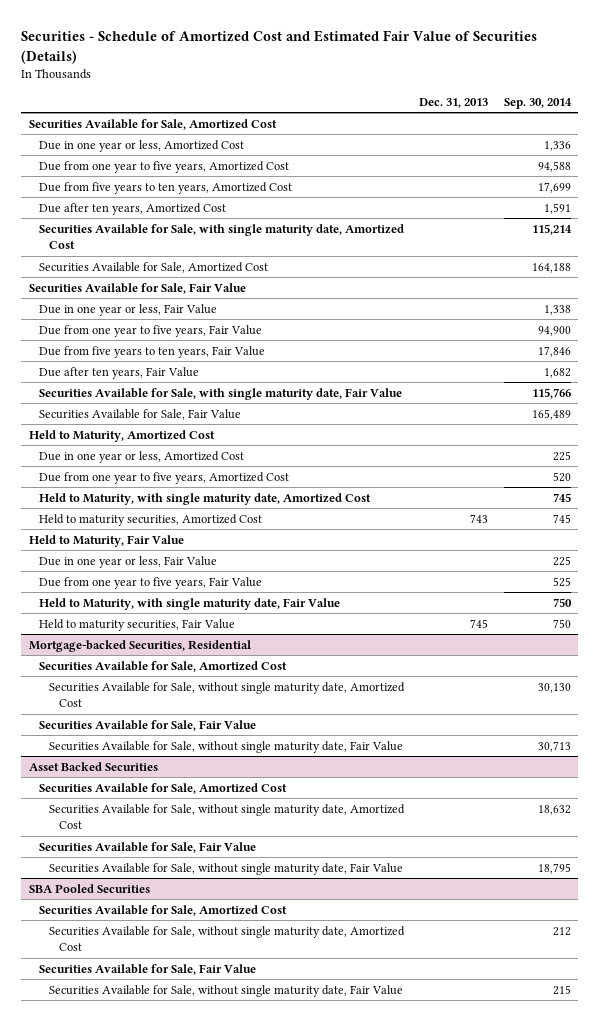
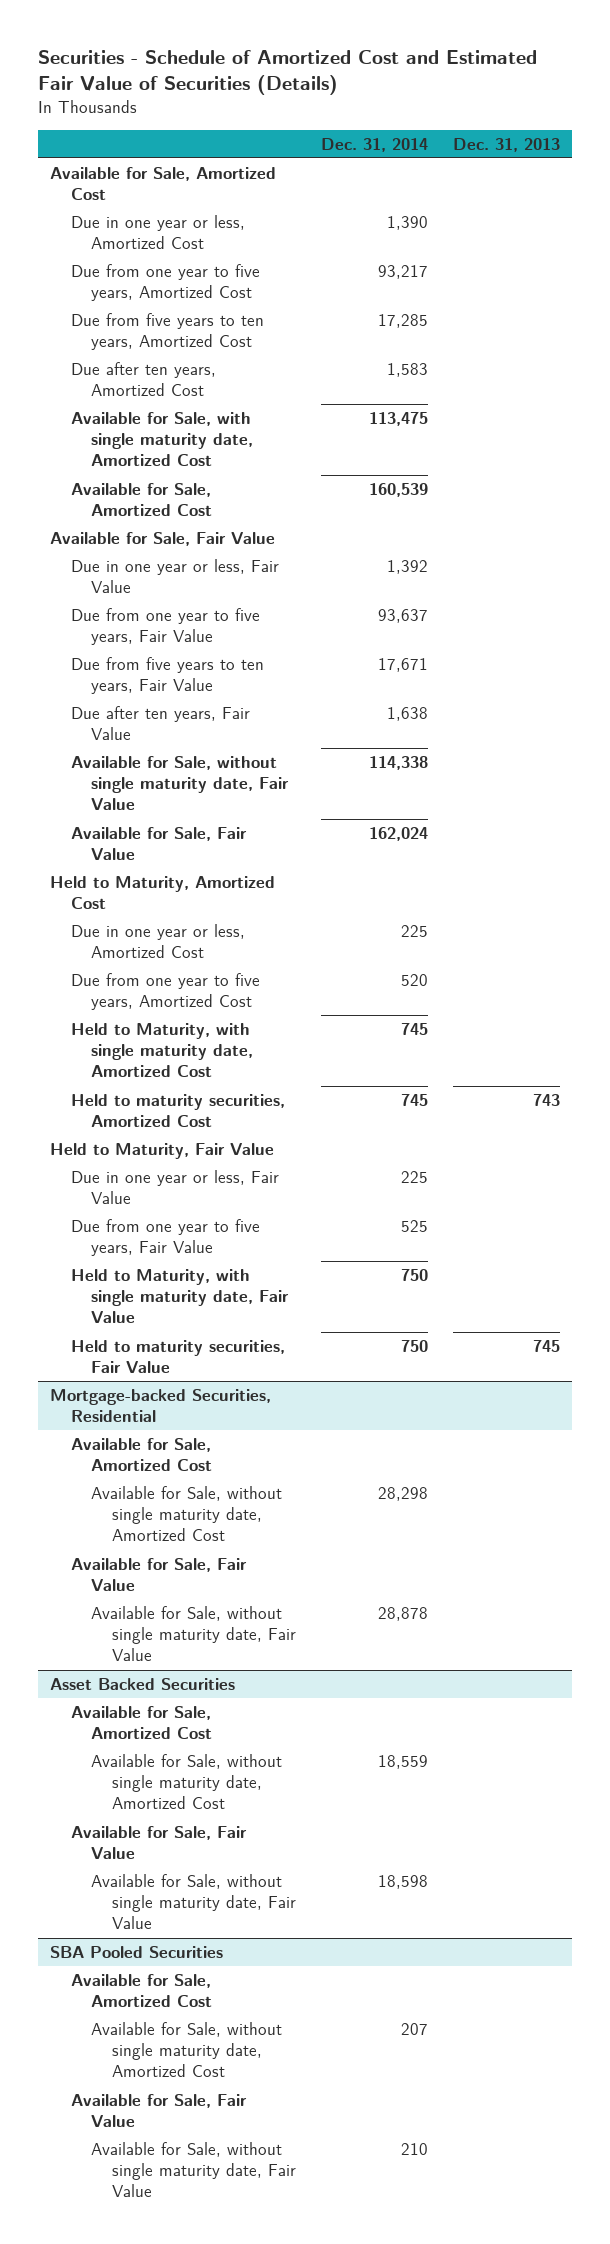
[503,97,572,109] Sep. 30, 2014 -> none
none -> [320,137,428,152] Dec. 31, 2014
[29,118,278,130] Securities Available for Sale, Amortized Cost -> [50,166,277,201] Available for Sale, Amortized Cost
[39,223,405,249] Securities Available for Sale, with single maturity date, Amortized Cost -> [70,411,254,467] Available for Sale, with single maturity date, Amortized Cost
[39,261,269,273] Securities Available for Sale, Amortized Cost -> [70,482,213,517] Available for Sale, Amortized Cost
[29,282,247,294] Securities Available for Sale, Fair Value -> [50,531,276,546] Available for Sale, Fair Value
[39,387,403,400] Securities Available for Sale, with single maturity date, Fair Value -> [70,755,290,811] Available for Sale, without single maturity date, Fair Value
[39,408,242,420] Securities Available for Sale, Fair Value -> [70,826,247,861] Available for Sale, Fair Value
[39,660,288,672] Securities Available for Sale, Amortized Cost -> [70,1437,213,1472] Available for Sale, Amortized Cost
[49,681,406,707] Securities Available for Sale, without single maturity date, Amortized Cost -> [91,1485,283,1542] Available for Sale, without single maturity date, Amortized Cost
[39,719,257,731] Securities Available for Sale, Fair Value -> [70,1557,247,1592] Available for Sale, Fair Value
[49,740,404,753] Securities Available for Sale, without single maturity date, Fair Value -> [91,1605,297,1662] Available for Sale, without single maturity date, Fair Value
[39,782,288,794] Securities Available for Sale, Amortized Cost -> [70,1705,213,1740] Available for Sale, Amortized Cost
[49,803,406,829] Securities Available for Sale, without single maturity date, Amortized Cost -> [91,1753,283,1810] Available for Sale, without single maturity date, Amortized Cost
[39,841,257,853] Securities Available for Sale, Fair Value -> [70,1825,247,1860] Available for Sale, Fair Value
[49,862,404,875] Securities Available for Sale, without single maturity date, Fair Value -> [91,1873,297,1930] Available for Sale, without single maturity date, Fair Value
[39,904,288,916] Securities Available for Sale, Amortized Cost -> [70,1973,213,2008] Available for Sale, Amortized Cost
[49,925,406,951] Securities Available for Sale, without single maturity date, Amortized Cost -> [91,2021,283,2078] Available for Sale, without single maturity date, Amortized Cost
[39,963,257,975] Securities Available for Sale, Fair Value -> [70,2093,247,2128] Available for Sale, Fair Value
[49,984,404,997] Securities Available for Sale, without single maturity date, Fair Value -> [91,2141,297,2198] Available for Sale, without single maturity date, Fair Value

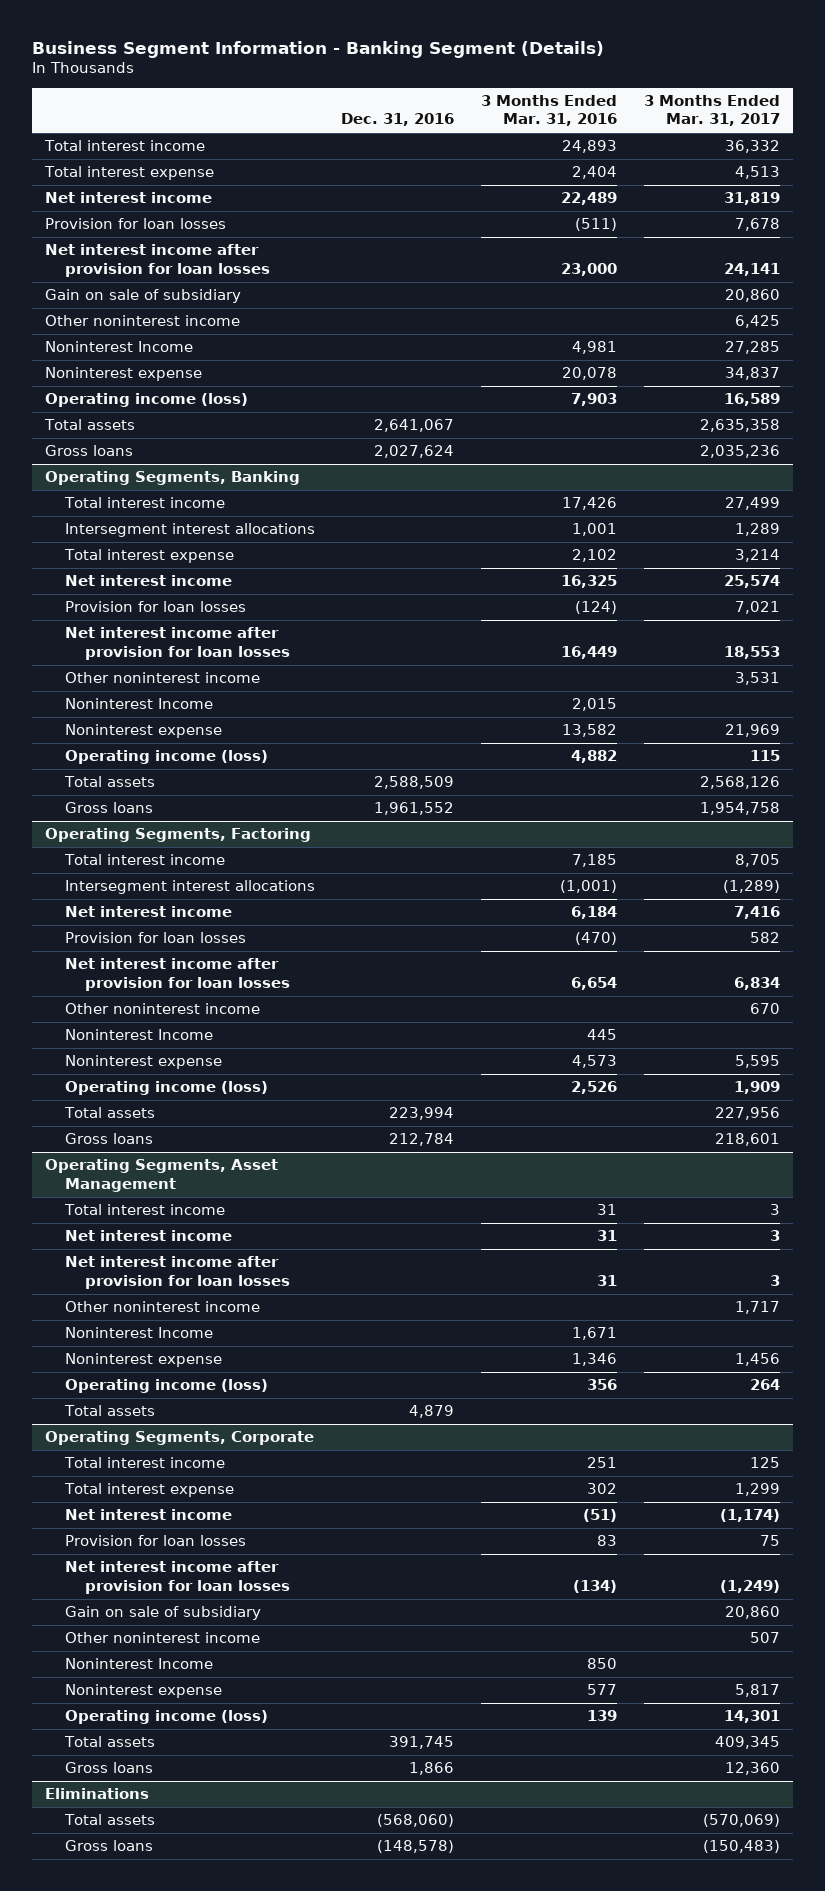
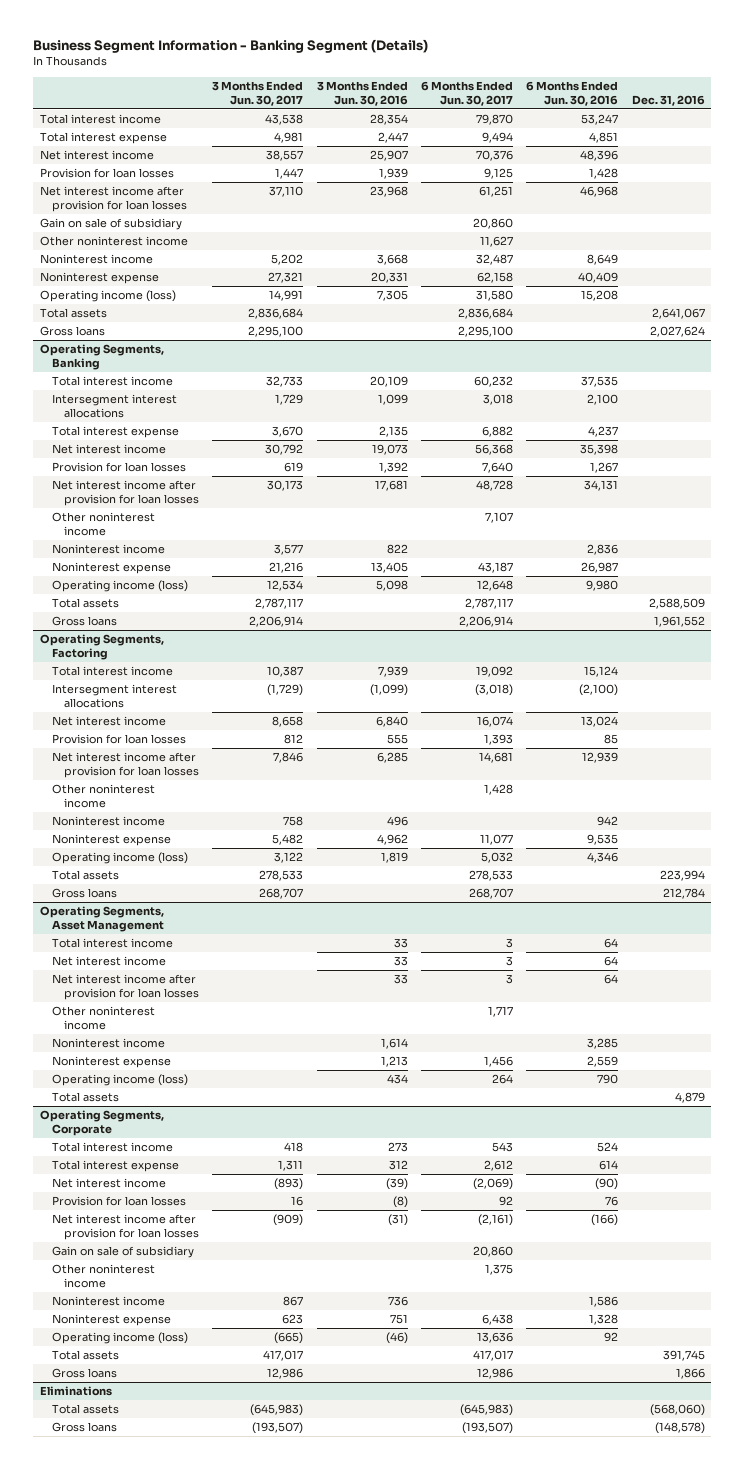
[481,94,618,127] 3 Months Ended Mar. 31, 2016 -> none
[643,94,780,127] 3 Months Ended Mar. 31, 2017 -> none
none -> [212,80,304,106] 3 Months Ended Jun. 30, 2017
none -> [316,80,408,106] 3 Months Ended Jun. 30, 2016
none -> [420,80,513,106] 6 Months Ended Jun. 30, 2017
none -> [526,80,619,106] 6 Months Ended Jun. 30, 2016
[44,341,193,353] Noninterest Income -> [39,254,153,265] Noninterest income
[64,698,213,710] Noninterest Income -> [51,544,165,555] Noninterest income
[64,1029,213,1041] Noninterest Income -> [51,816,165,827] Noninterest income
[64,1327,213,1339] Noninterest Income -> [51,1038,165,1049] Noninterest income
[64,1658,213,1670] Noninterest Income -> [51,1296,165,1307] Noninterest income

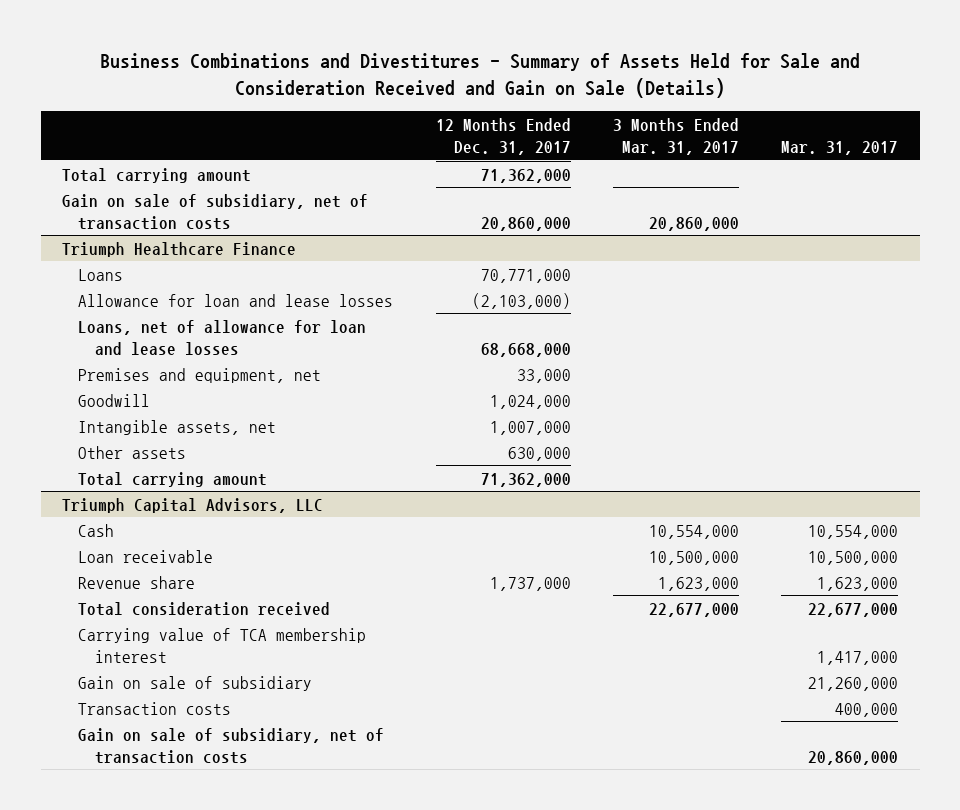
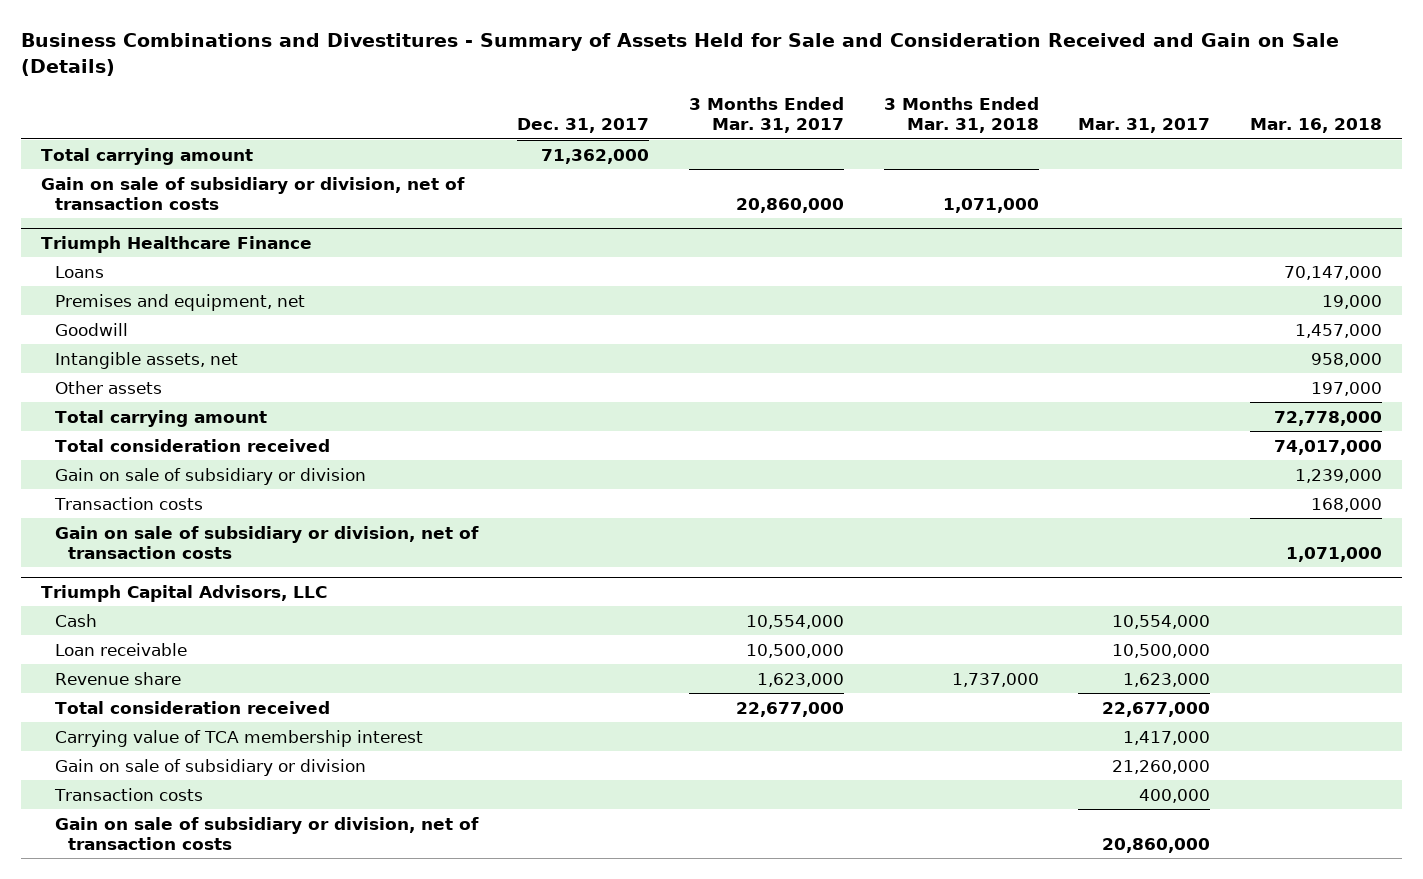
[435,117,571,155] 12 Months Ended Dec. 31, 2017 -> none
none -> [517,118,650,134] Dec. 31, 2017
none -> [883,96,1039,134] 3 Months Ended Mar. 31, 2018
none -> [1249,118,1382,134] Mar. 16, 2018
[61,193,368,230] Gain on sale of subsidiary, net of transaction costs -> [40,176,465,210] Gain on sale of subsidiary or division, net of transaction costs
[78,293,394,307] Allowance for loan and lease losses -> none
[78,319,367,355] Loans, net of allowance for loan and lease losses -> none
none -> [54,438,330,452] Total consideration received
none -> [54,467,366,485] Gain on sale of subsidiary or division
none -> [53,496,203,510] Transaction costs
none -> [54,525,479,559] Gain on sale of subsidiary or division, net of transaction costs
[78,675,313,691] Gain on sale of subsidiary -> [54,758,366,776] Gain on sale of subsidiary or division
[78,727,385,764] Gain on sale of subsidiary, net of transaction costs -> [54,816,479,850] Gain on sale of subsidiary or division, net of transaction costs

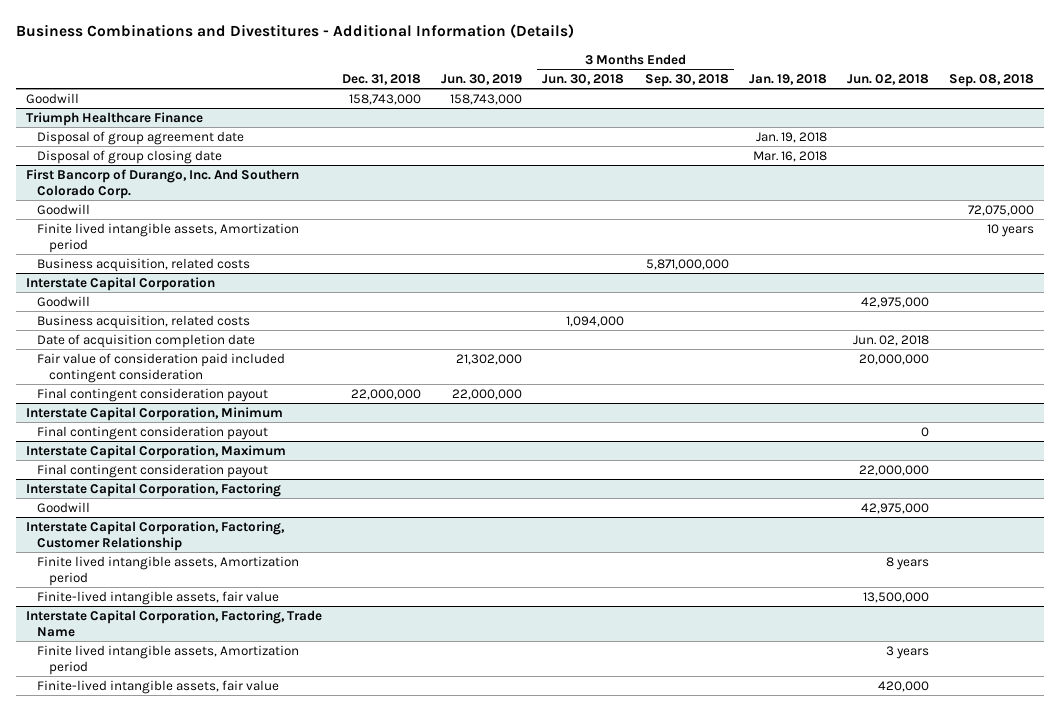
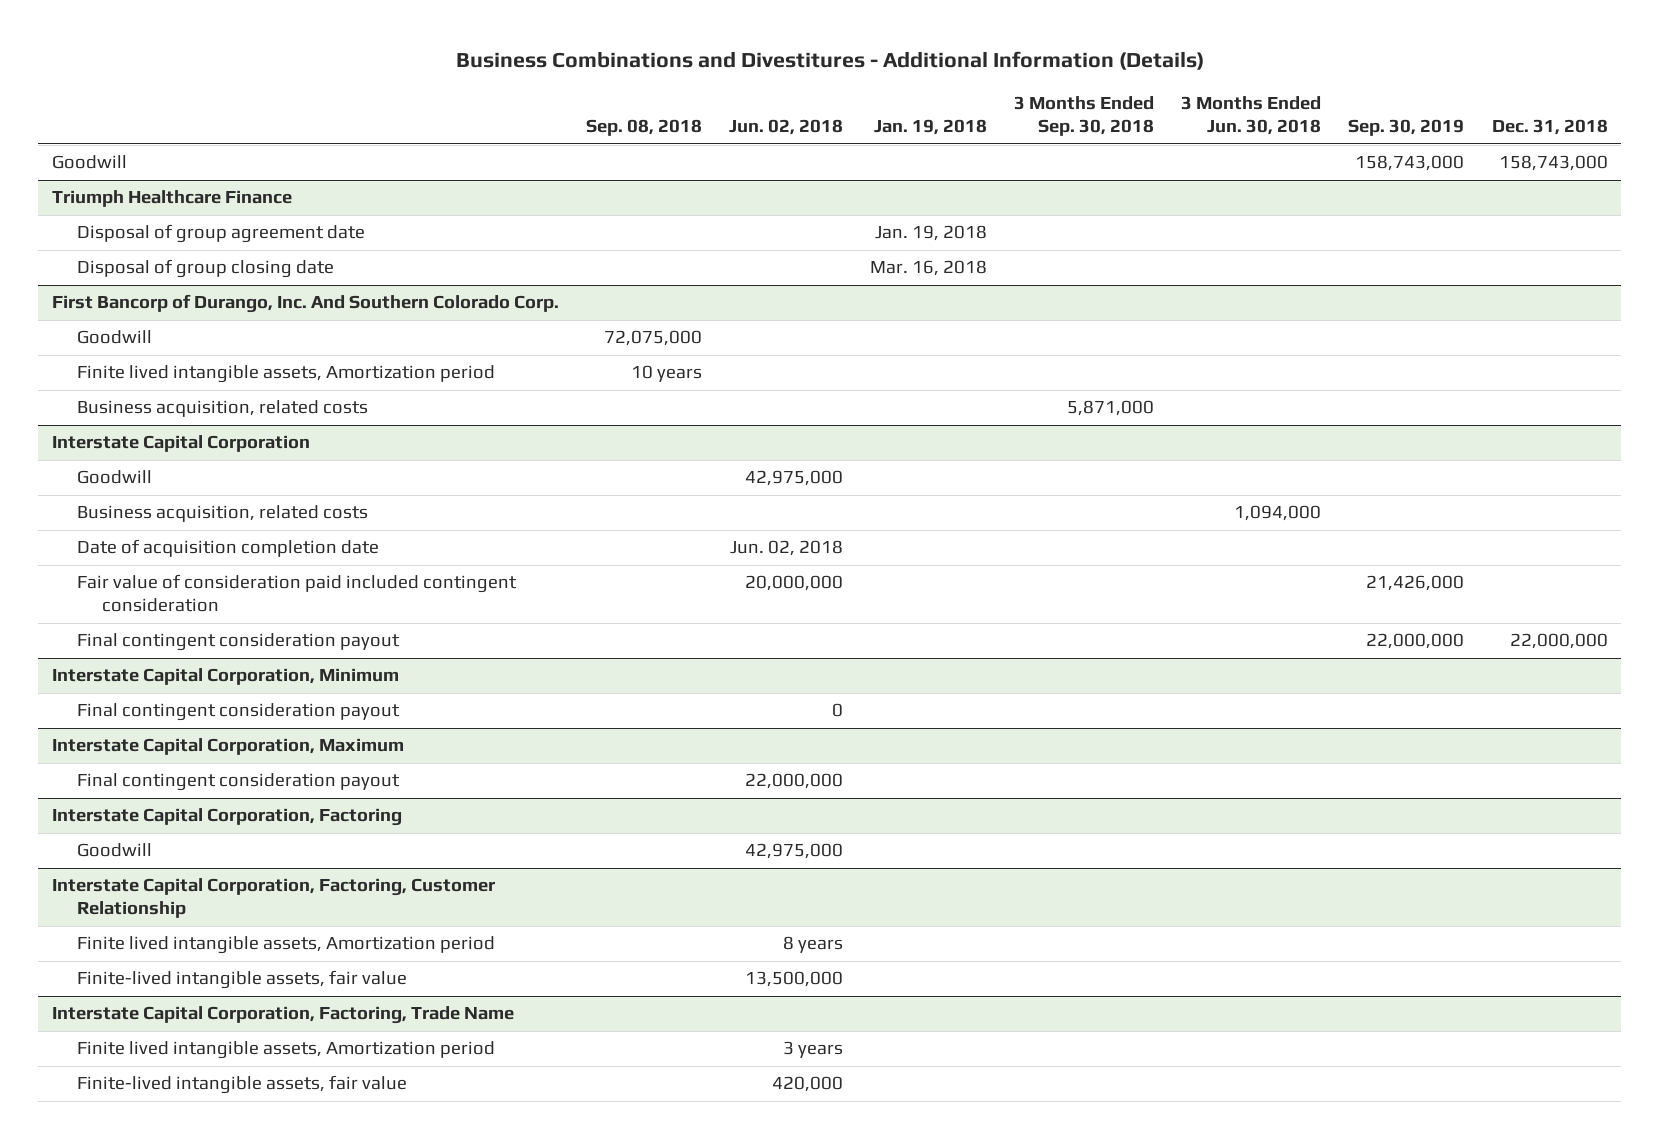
[441,73,523,85] Jun. 30, 2019 -> none
none -> [1348,119,1465,137] Sep. 30, 2019
[645,258,729,270] 5,871,000,000 -> [1067,400,1155,417] 5,871,000

